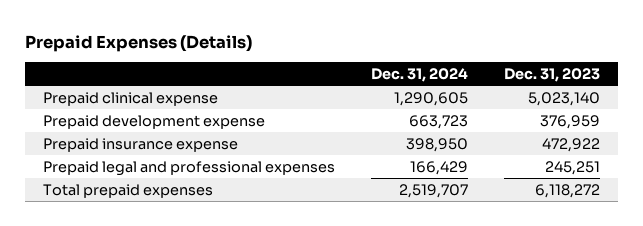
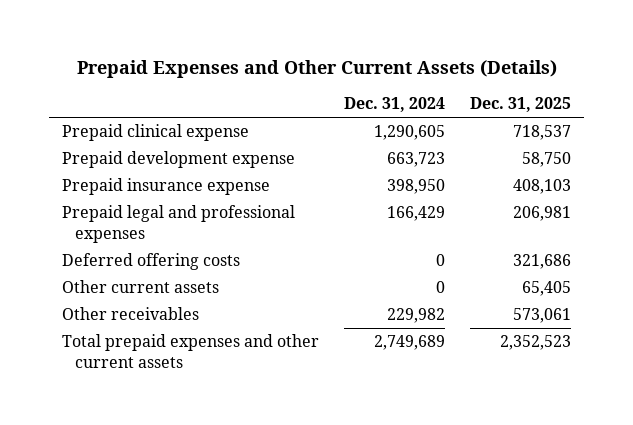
[25,34,253,52] Prepaid Expenses (Details) -> [76,59,557,78] Prepaid Expenses and Other Current Assets (Details)
[503,68,600,83] Dec. 31, 2023 -> none
none -> [470,97,572,113] Dec. 31, 2025
none -> [61,253,240,271] Deferred offering costs
none -> [61,280,219,294] Other current assets
none -> [61,307,199,321] Other receivables
[43,183,214,198] Total prepaid expenses -> [61,334,319,368] Total prepaid expenses and other current assets
[399,183,469,198] 2,519,707 -> [374,335,446,351] 2,749,689

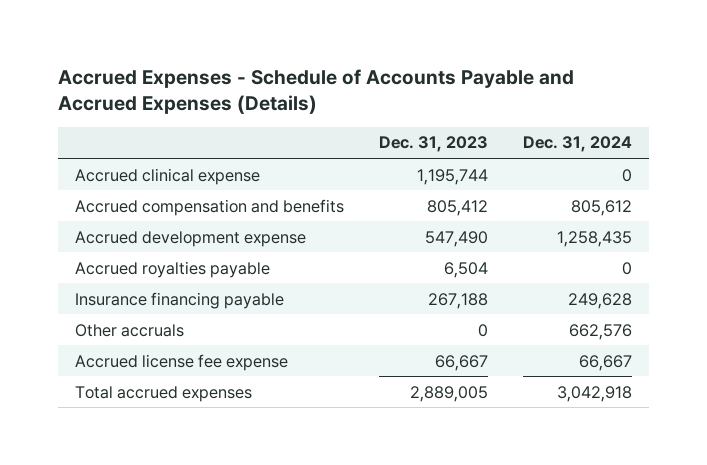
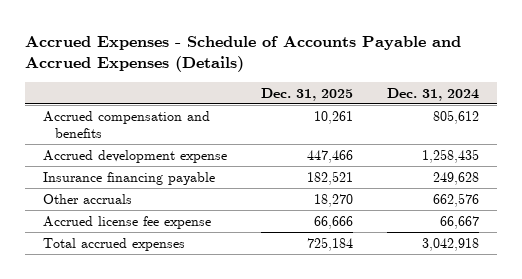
[379,136,489,153] Dec. 31, 2023 -> none
none -> [260,87,353,101] Dec. 31, 2025
[75,167,261,185] Accrued clinical expense -> none
[75,260,271,278] Accrued royalties payable -> none

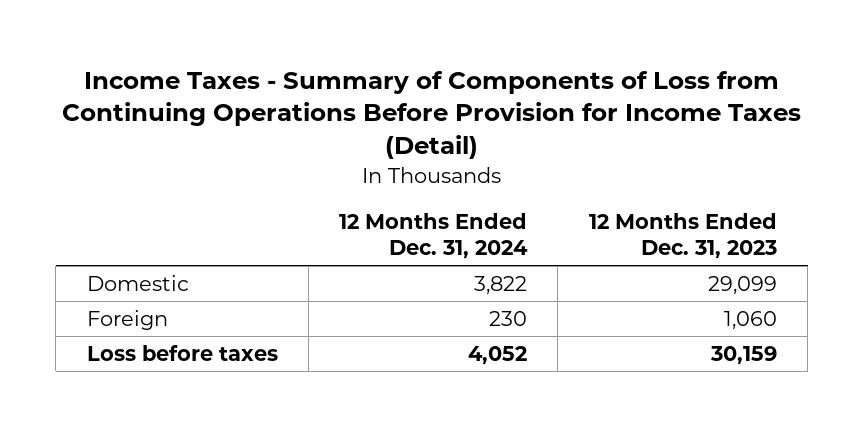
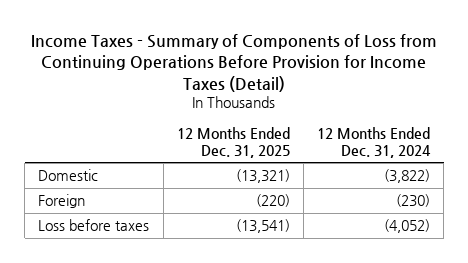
[588,212,777,260] 12 Months Ended Dec. 31, 2023 -> none
none -> [176,127,290,158] 12 Months Ended Dec. 31, 2025
[474,275,528,295] 3,822 -> [384,169,431,184] (3,822)
[489,310,528,326] 230 -> [396,194,431,208] (230)
[468,345,528,365] 4,052 -> [384,219,431,234] (4,052)

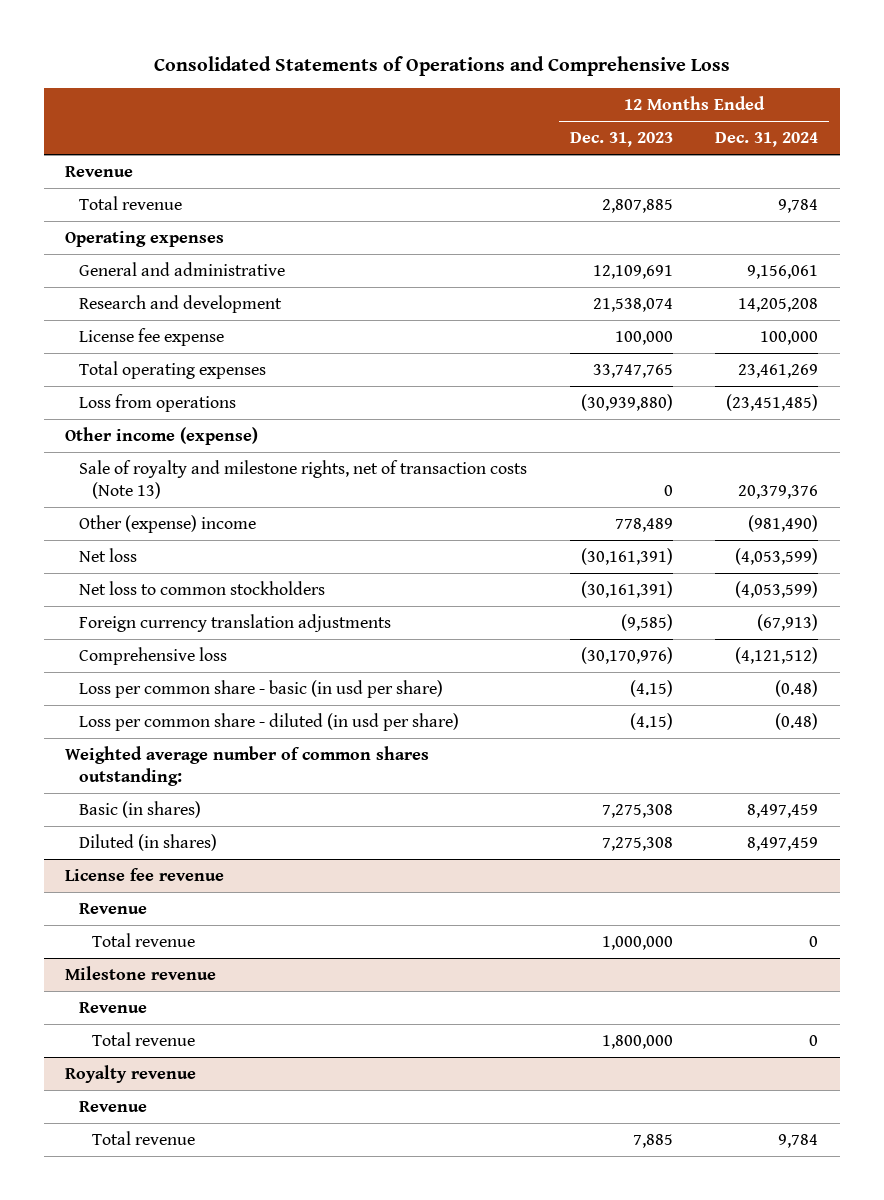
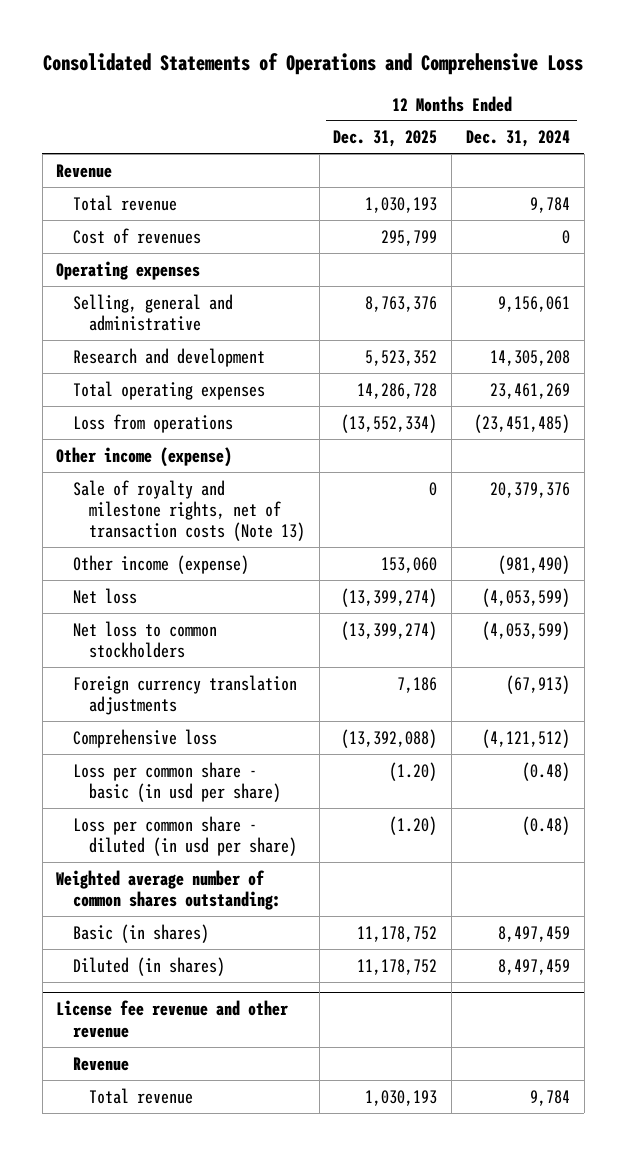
[569,132,673,148] Dec. 31, 2023 -> none
none -> [333,130,438,148] Dec. 31, 2025
none -> [72,227,201,244] Cost of revenues
[78,327,224,346] License fee expense -> none
[78,261,285,276] General and administrative -> [72,293,233,331] Selling, general and administrative
[738,297,819,312] 14,205,208 -> [489,349,570,366] 14,305,208
[78,514,256,533] Other (expense) income -> [72,554,249,574] Other income (expense)
[78,902,147,914] Revenue -> none
[92,932,196,947] Total revenue -> none
[65,965,217,980] Milestone revenue -> none
[78,1001,147,1013] Revenue -> none
[92,1031,196,1046] Total revenue -> none
[65,1064,197,1083] Royalty revenue -> none
[65,867,225,881] License fee revenue -> [56,1000,289,1038] License fee revenue and other revenue

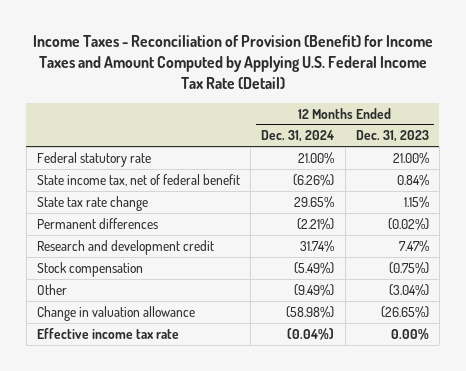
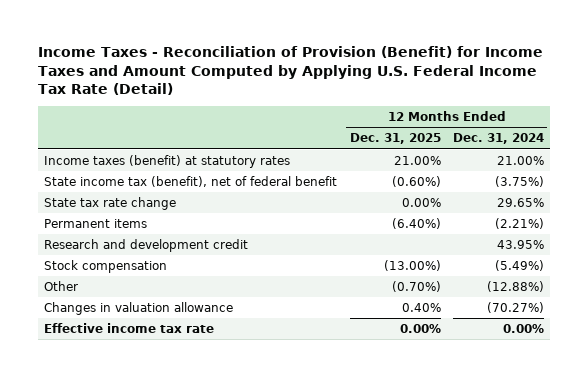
[355,130,429,143] Dec. 31, 2023 -> none
none -> [349,133,441,145] Dec. 31, 2025
[37,151,152,167] Federal statutory rate -> [44,154,291,168] Income taxes (benefit) at statutory rates
[37,173,241,186] State income tax, net of federal benefit -> [44,175,338,187] State income tax (benefit), net of federal benefit
[293,173,335,186] (6.26%) -> [495,175,545,187] (3.75%)
[37,217,159,229] Permanent differences -> [44,218,148,228] Permanent items
[300,239,335,252] 31.74% -> [497,239,545,249] 43.95%
[294,283,335,296] (9.49%) -> [487,280,545,292] (12.88%)
[37,305,196,321] Change in valuation allowance -> [44,301,234,315] Changes in valuation allowance
[286,305,335,318] (58.98%) -> [487,301,545,313] (70.27%)
[287,327,335,340] (0.04%) -> [503,323,545,333] 0.00%

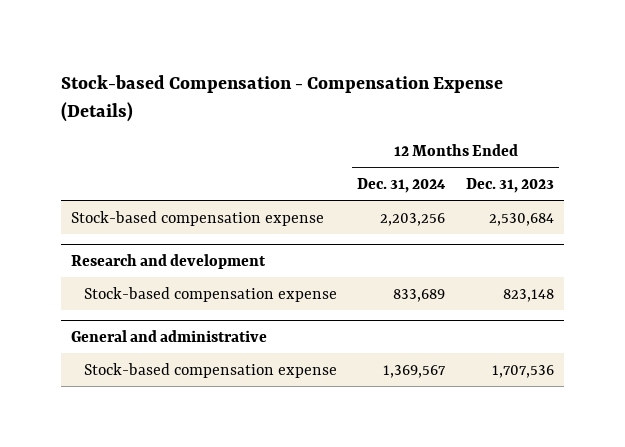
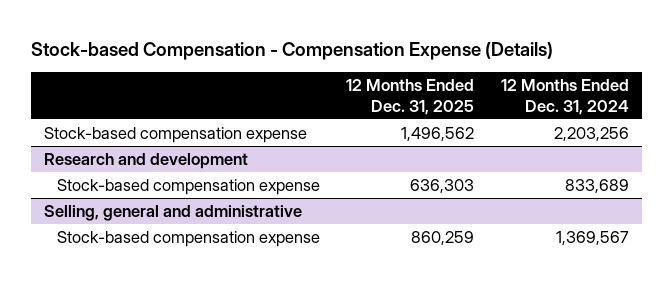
[465,178,554,194] Dec. 31, 2023 -> none
none -> [346,79,475,115] 12 Months Ended Dec. 31, 2025
[70,329,267,342] General and administrative -> [43,205,302,222] Selling, general and administrative

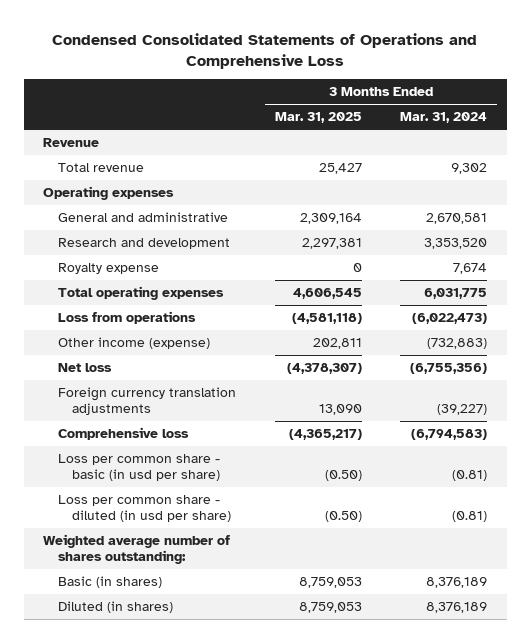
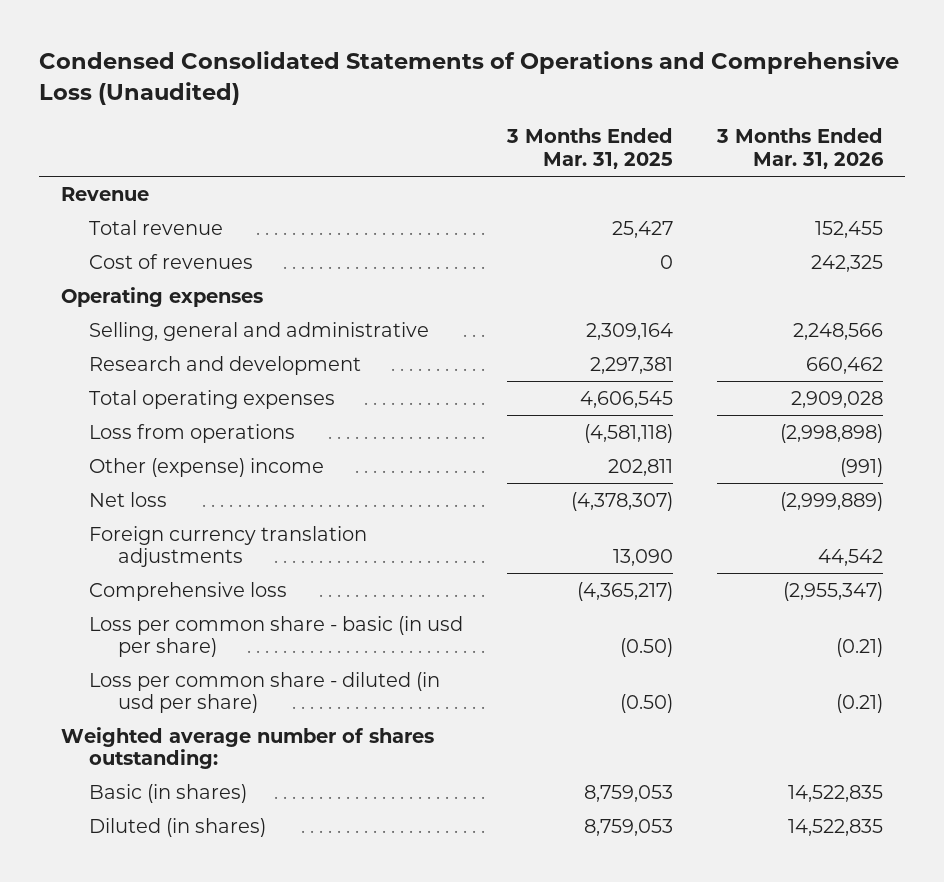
[52,32,478,69] Condensed Consolidated Statements of Operations and Comprehensive Loss -> [38,51,899,106] Condensed Consolidated Statements of Operations and Comprehensive Loss (Unaudited)
[400,112,488,124] Mar. 31, 2024 -> none
none -> [716,128,885,170] 3 Months Ended Mar. 31, 2026
none -> [89,253,254,269] Cost of revenues
[57,212,228,223] General and administrative -> [89,321,430,341] Selling, general and administrative
[57,263,159,275] Royalty expense -> none
[57,337,210,350] Other income (expense) -> [89,457,325,477] Other (expense) income

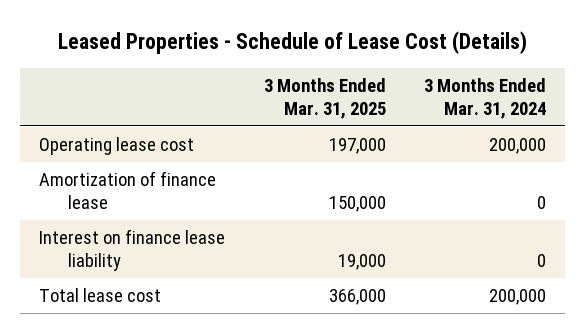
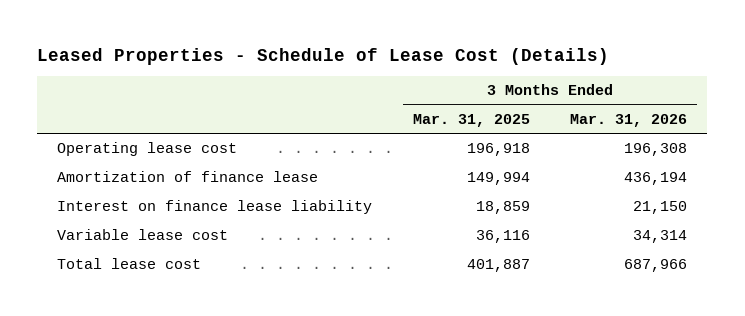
[423,77,546,119] 3 Months Ended Mar. 31, 2024 -> none
none -> [570,113,688,127] Mar. 31, 2026
[328,138,386,155] 197,000 -> [466,143,530,157] 196,918
[328,196,386,213] 150,000 -> [466,172,530,186] 149,994
[337,254,386,271] 19,000 -> [475,201,530,215] 18,859
none -> [57,229,229,241] Variable lease cost
[328,289,386,306] 366,000 -> [466,259,530,273] 401,887

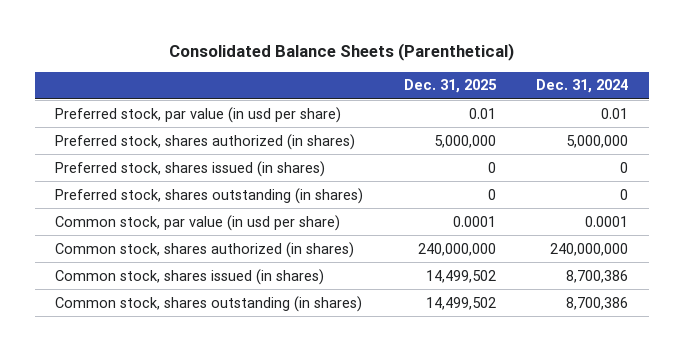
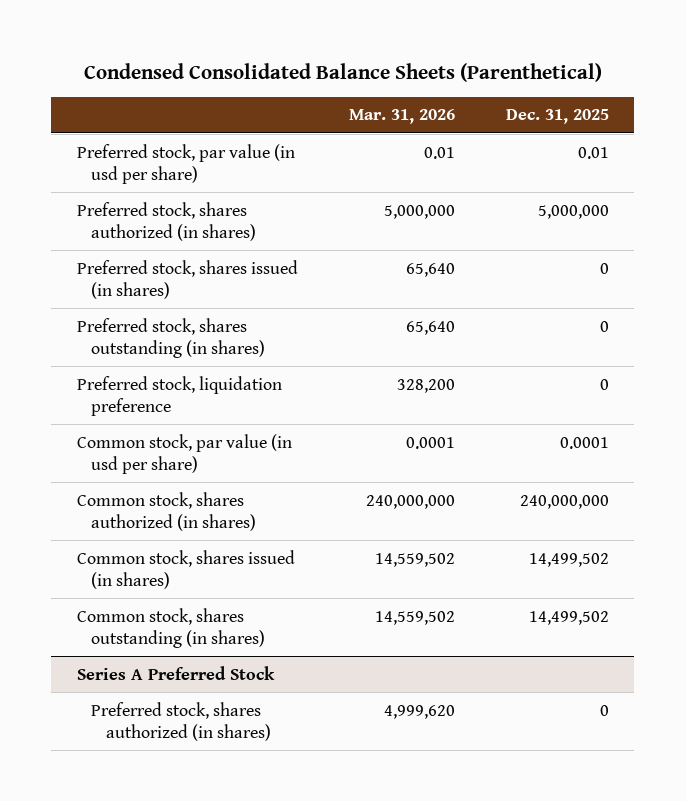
[168,43,514,62] Consolidated Balance Sheets (Parenthetical) -> [83,62,602,82] Condensed Consolidated Balance Sheets (Parenthetical)
[536,79,629,94] Dec. 31, 2024 -> none
none -> [348,109,455,125] Mar. 31, 2026
none -> [76,375,282,416] Preferred stock, liquidation preference
none -> [76,665,275,680] Series A Preferred Stock
none -> [91,701,272,741] Preferred stock, shares authorized (in shares)

